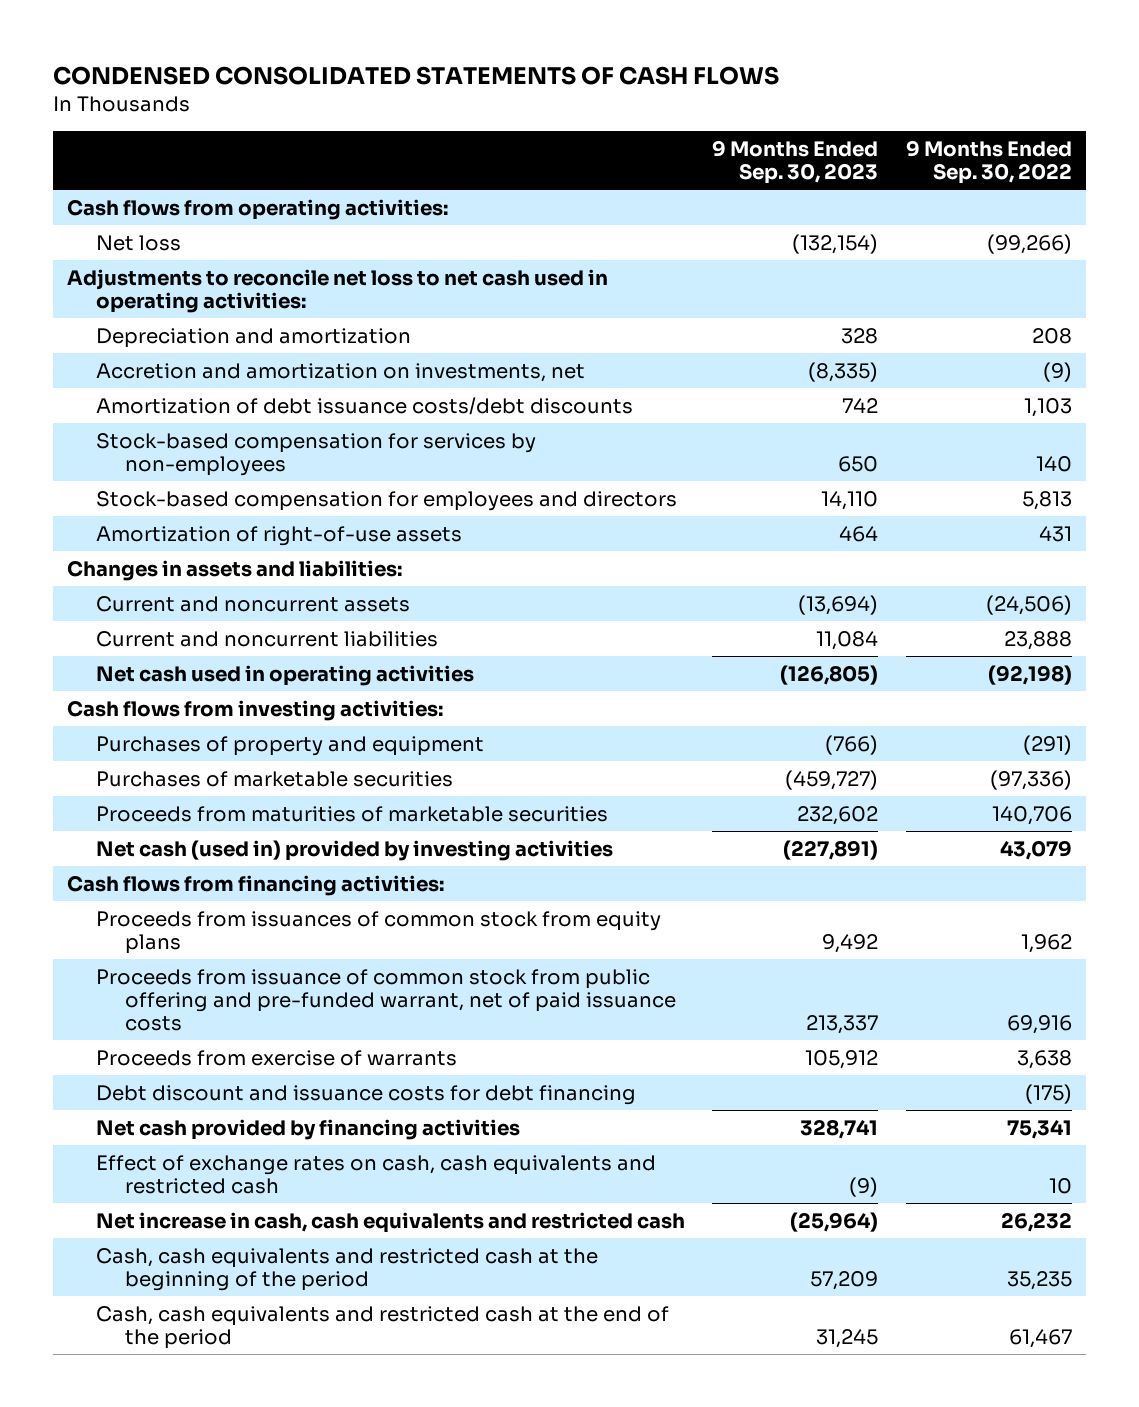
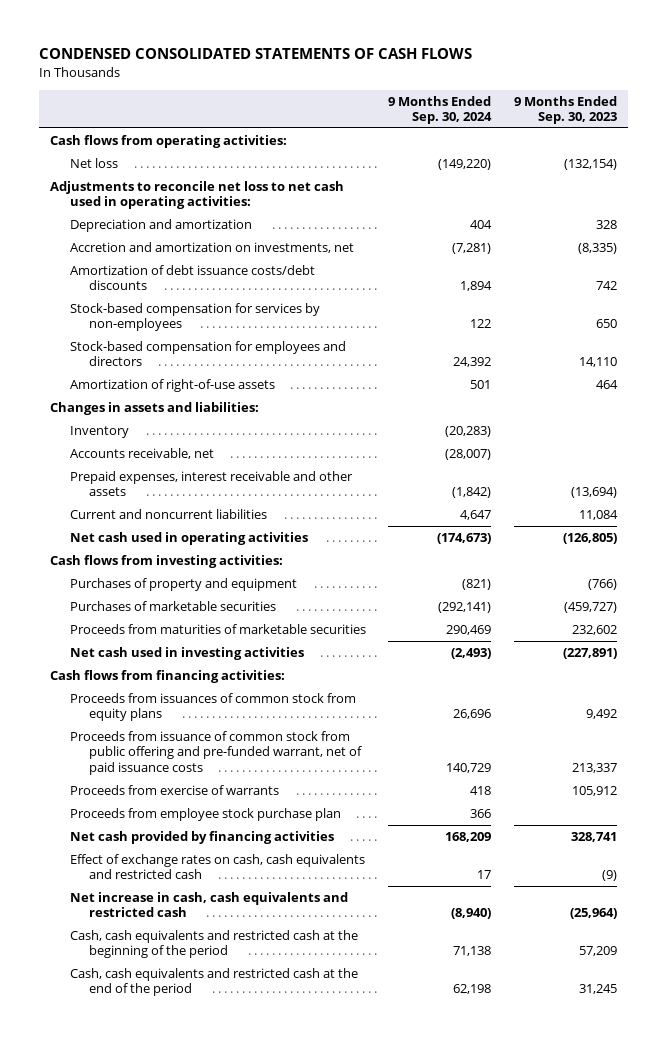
[906,139,1073,185] 9 Months Ended Sep. 30, 2022 -> none
none -> [388,95,493,125] 9 Months Ended Sep. 30, 2024
none -> [69,426,129,439] Inventory
none -> [69,448,214,460] Accounts receivable, net
[95,595,410,612] Current and noncurrent assets -> [69,471,353,497] Prepaid expenses, interest receivable and other assets
[95,839,613,861] Net cash (used in) provided by investing activities -> [69,647,304,661] Net cash used in investing activities
[95,1084,636,1105] Debt discount and issuance costs for debt financing -> none
none -> [69,808,341,822] Proceeds from employee stock purchase plan

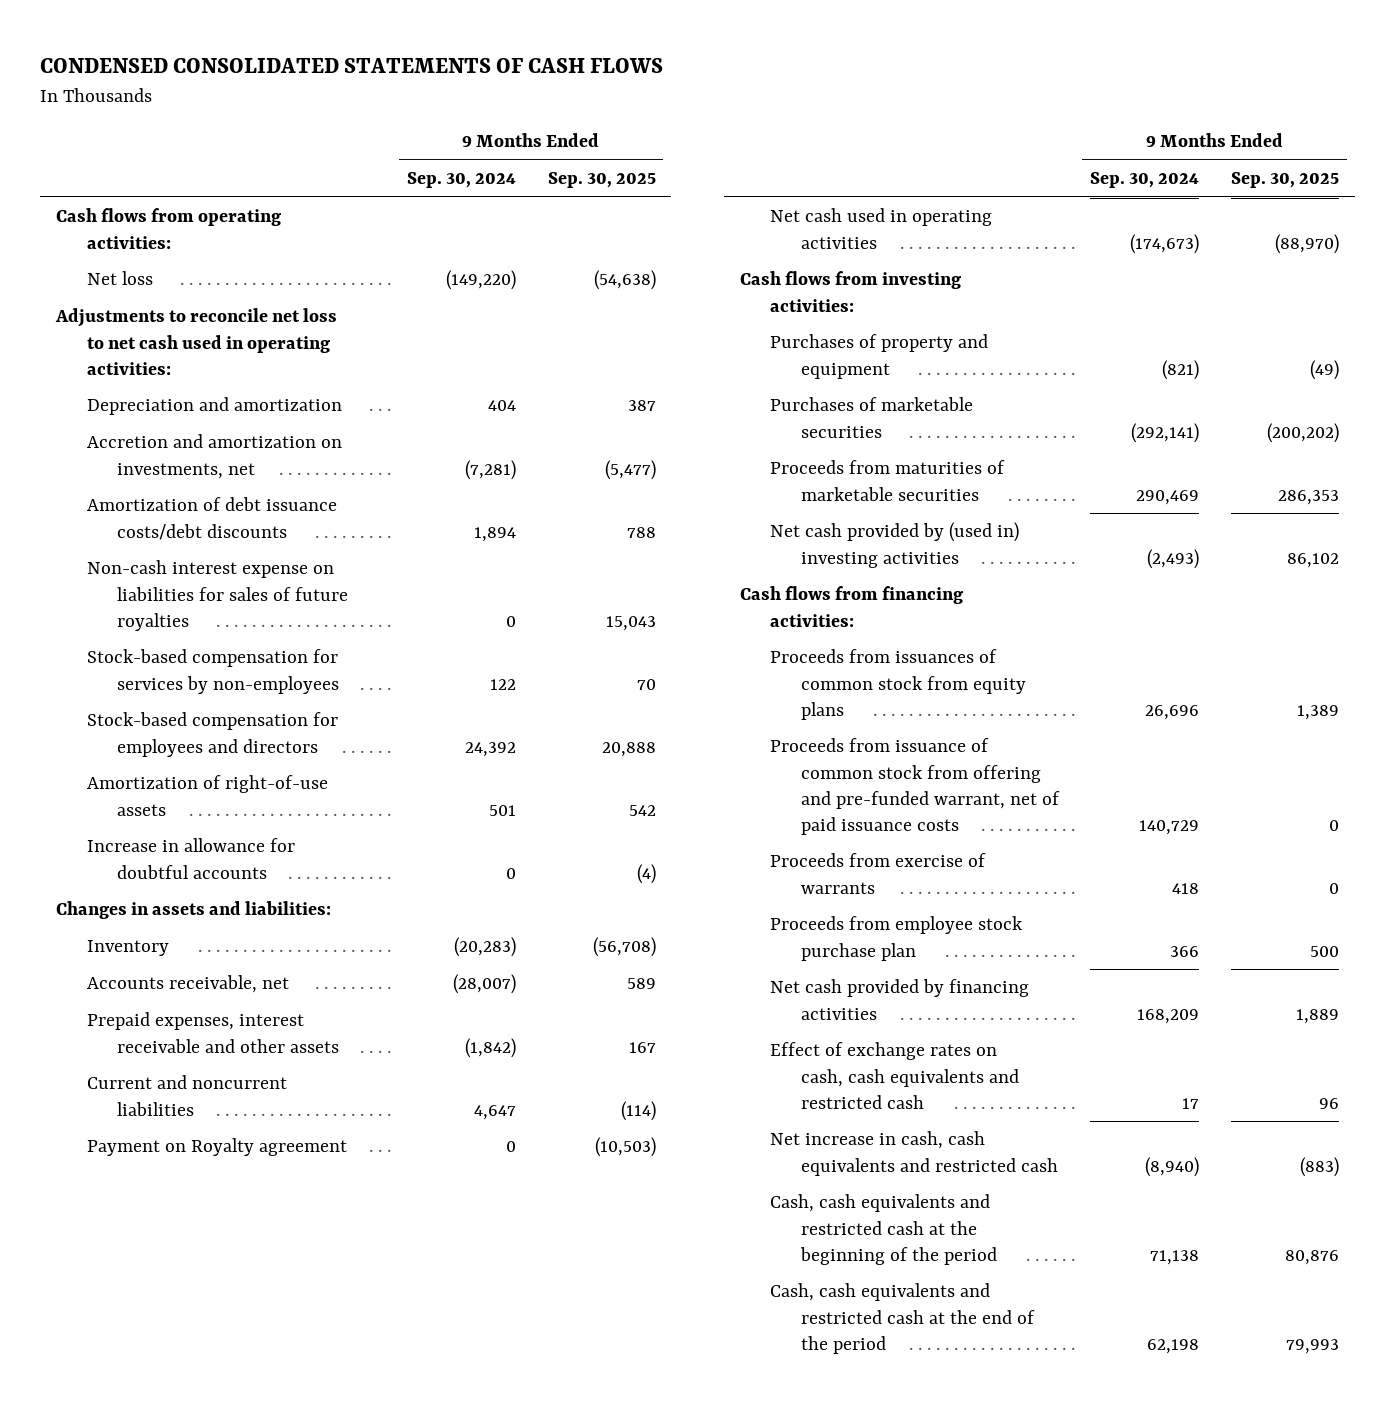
[513,95,617,125] 9 Months Ended Sep. 30, 2023 -> none
none -> [547,172,656,189] Sep. 30, 2025
none -> [86,560,348,631] Non-cash interest expense on liabilities for sales of future royalties
none -> [86,838,295,879] Increase in allowance for doubtful accounts
none -> [86,1138,347,1157] Payment on Royalty agreement
[69,647,304,661] Net cash used in investing activities -> [770,522,1020,568] Net cash provided by (used in) investing activities
[69,731,363,775] Proceeds from issuance of common stock from public offering and pre-funded warrant, net of paid issuance costs -> [770,738,1060,835] Proceeds from issuance of common stock from offering and pre-funded warrant, net of paid issuance costs

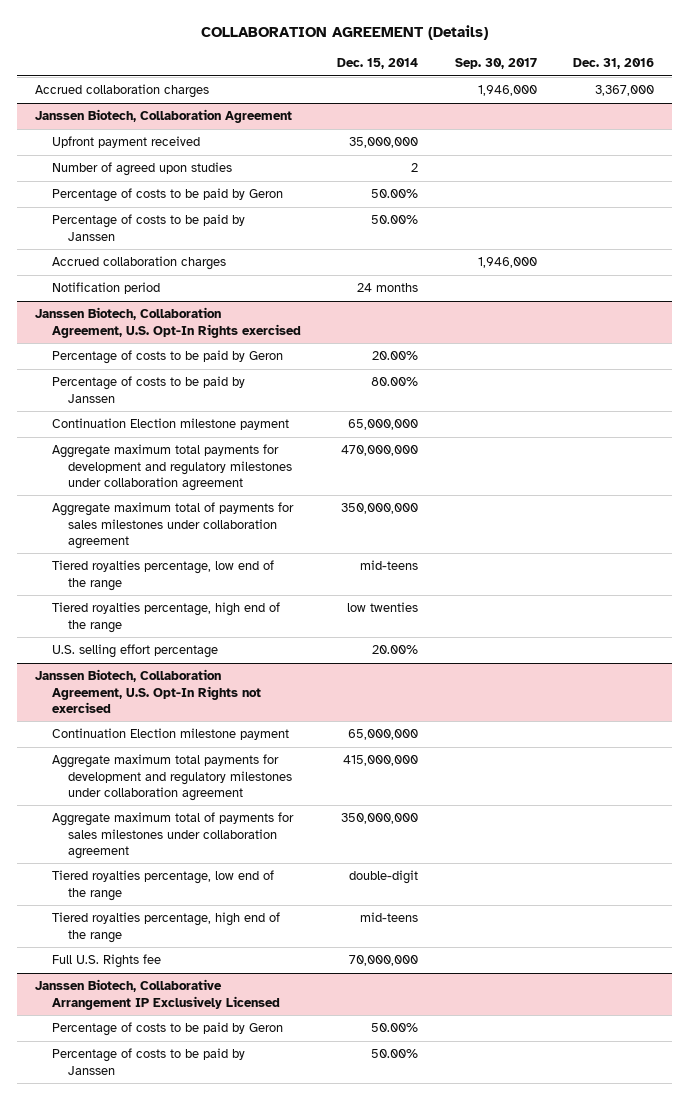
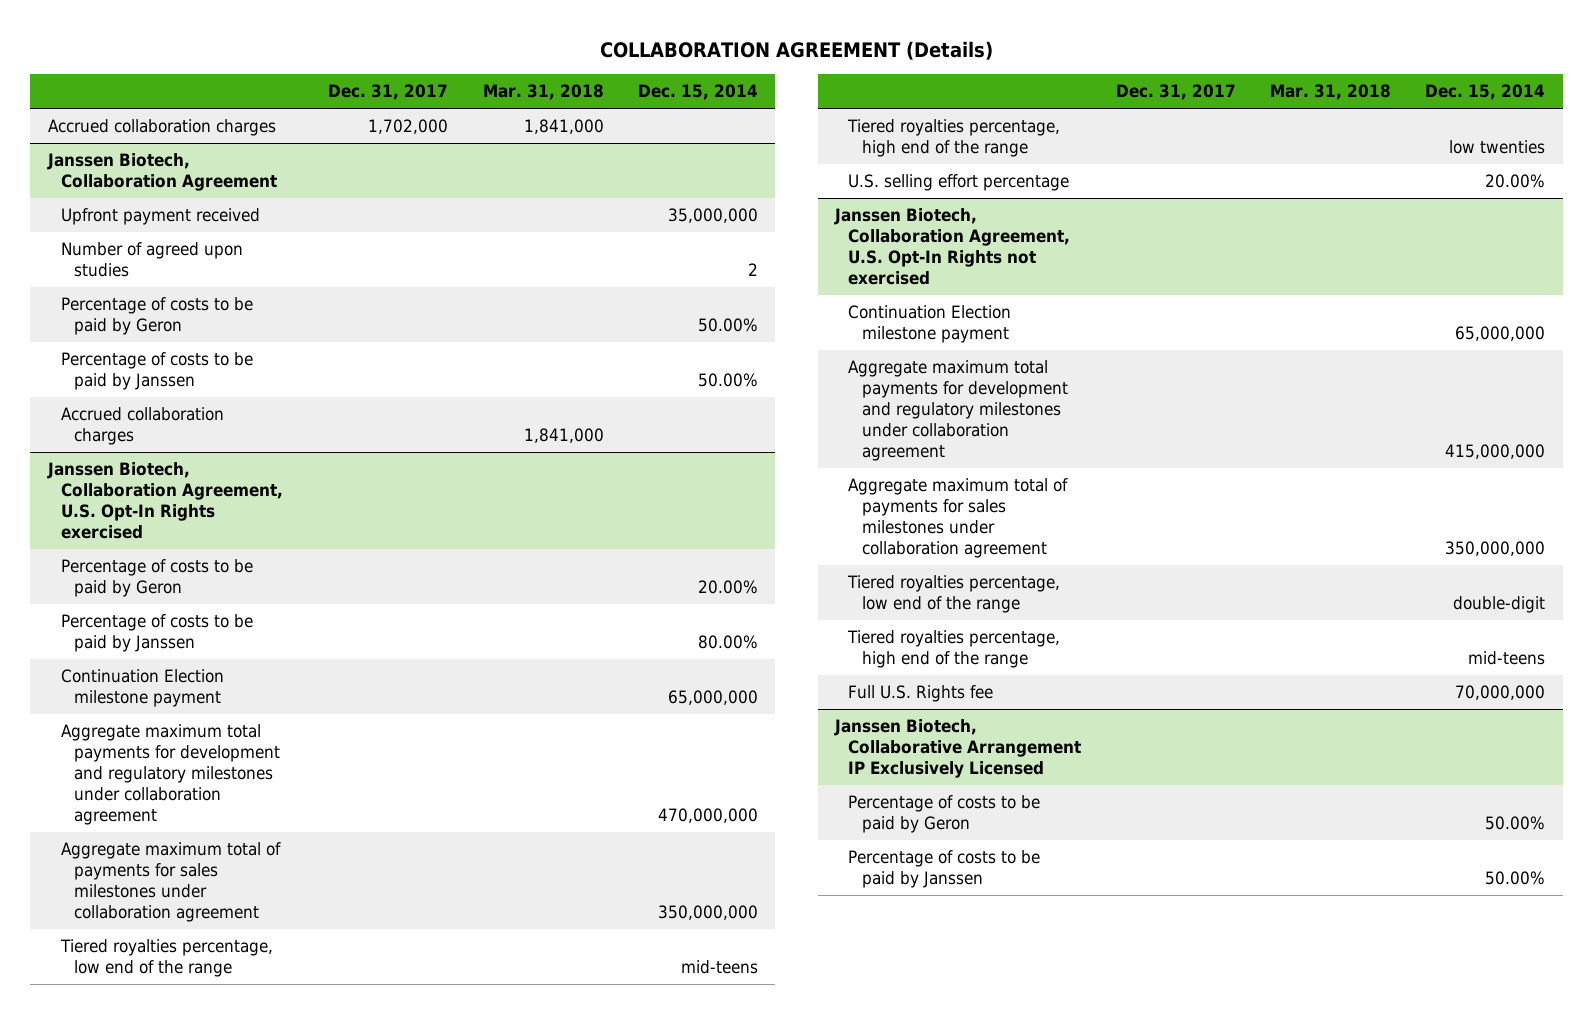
[454,58,537,70] Sep. 30, 2017 -> none
[573,58,655,70] Dec. 31, 2016 -> none
none -> [328,84,449,101] Dec. 31, 2017
none -> [482,84,604,101] Mar. 31, 2018
[51,282,160,295] Notification period -> none

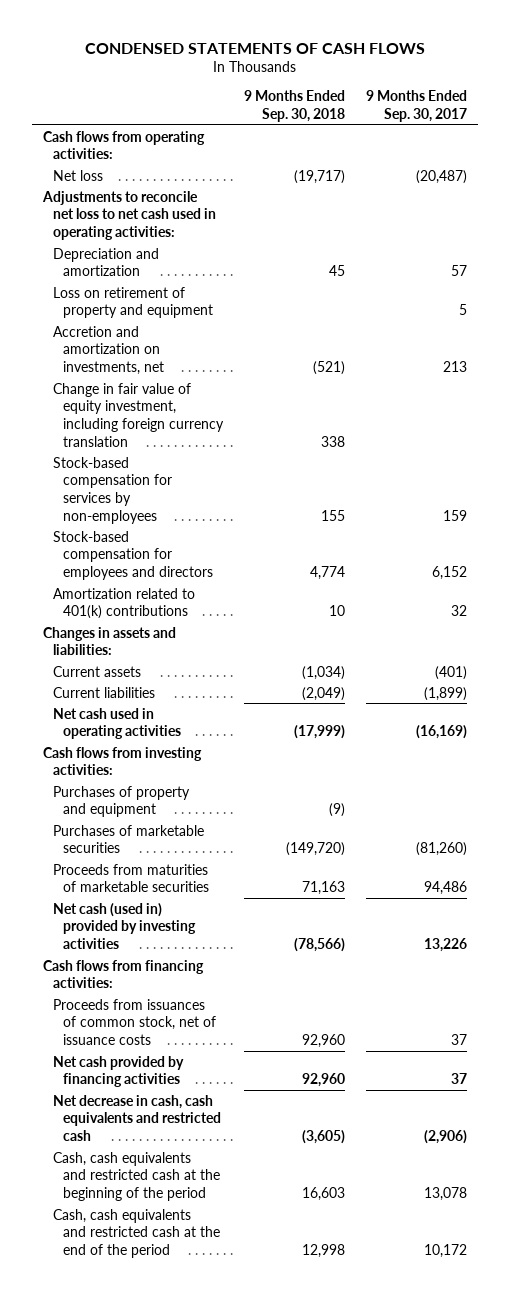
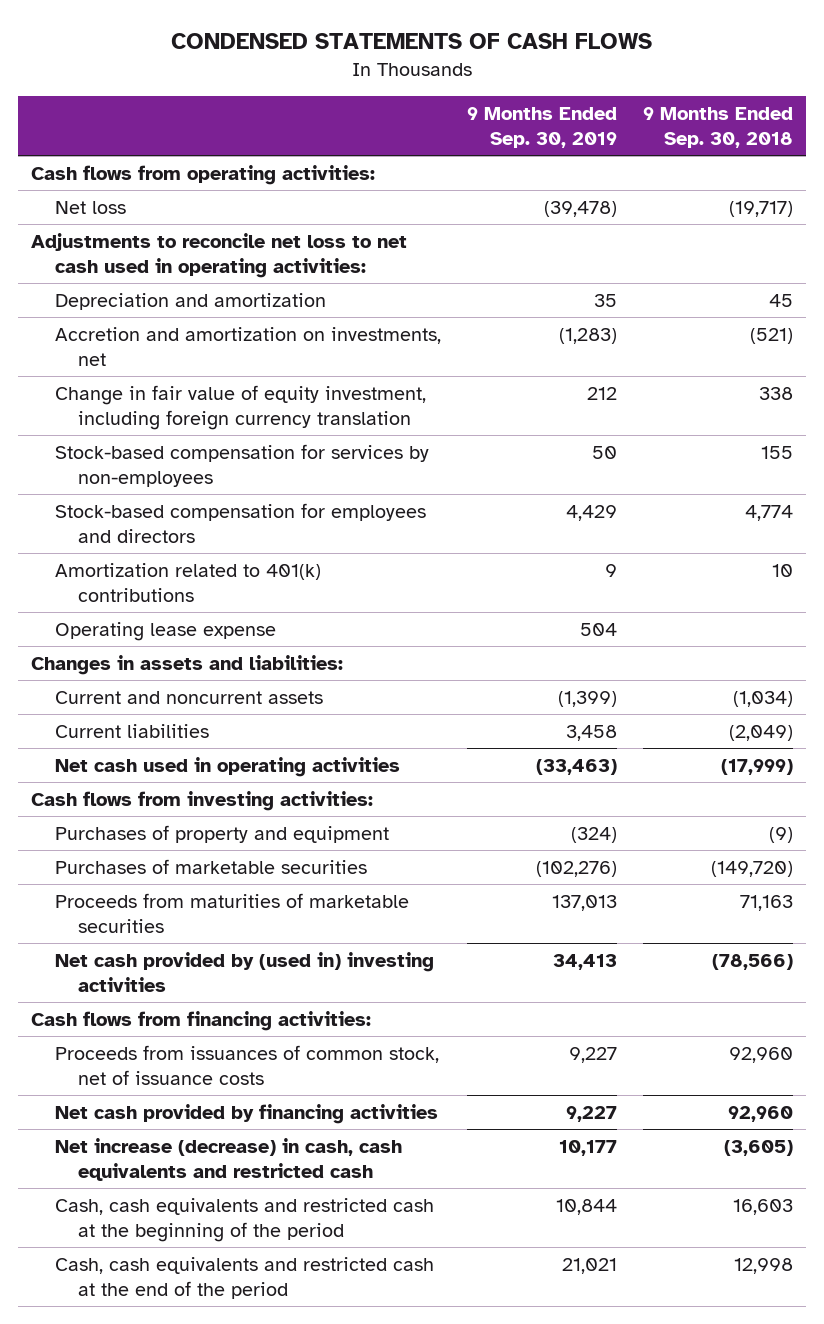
[366,90,468,123] 9 Months Ended Sep. 30, 2017 -> none
none -> [466,106,617,149] 9 Months Ended Sep. 30, 2019
[52,286,213,319] Loss on retirement of property and equipment -> none
none -> [54,621,276,641] Operating lease expense
[52,665,141,677] Current assets -> [54,690,323,704] Current and noncurrent assets
[52,902,196,949] Net cash (used in) provided by investing activities -> [54,951,434,993] Net cash provided by (used in) investing activities
[52,1094,221,1141] Net decrease in cash, cash equivalents and restricted cash -> [54,1137,402,1182] Net increase (decrease) in cash, cash equivalents and restricted cash

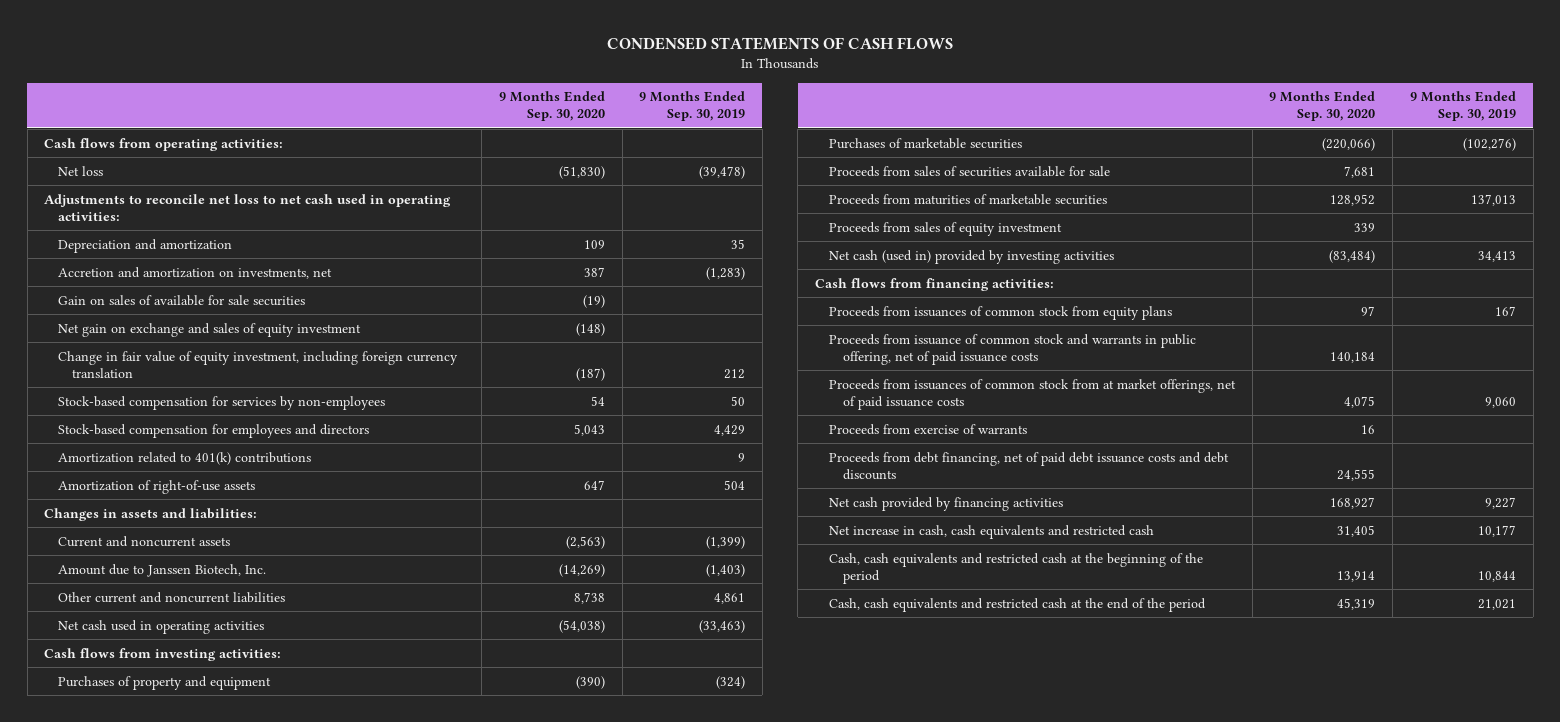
[643,106,794,149] 9 Months Ended Sep. 30, 2018 -> none
none -> [498,91,605,122] 9 Months Ended Sep. 30, 2020
none -> [58,294,306,306] Gain on sales of available for sale securities
none -> [58,322,362,337] Net gain on exchange and sales of equity investment
[54,621,276,641] Operating lease expense -> none
none -> [58,479,256,494] Amortization of right-of-use assets
[54,723,209,738] Current liabilities -> none
none -> [58,563,267,577] Amount due to Janssen Biotech, Inc.
none -> [58,591,286,603] Other current and noncurrent liabilities
none -> [829,165,1111,177] Proceeds from sales of securities available for sale
none -> [829,221,1063,236] Proceeds from sales of equity investment
[54,951,434,993] Net cash provided by (used in) investing activities -> [829,249,1115,264] Net cash (used in) provided by investing activities
none -> [829,305,1173,320] Proceeds from issuances of common stock from equity plans
none -> [829,333,1197,365] Proceeds from issuance of common stock and warrants in public offering, net of paid issuance costs
[54,1044,439,1086] Proceeds from issuances of common stock, net of issuance costs -> [829,378,1237,410] Proceeds from issuances of common stock from at market offerings, net of paid issuance costs
[568,1046,617,1063] 9,227 -> [1484,396,1516,408] 9,060
none -> [829,423,1028,435] Proceeds from exercise of warrants
none -> [829,451,1230,480] Proceeds from debt financing, net of paid debt issuance costs and debt discounts
[54,1137,402,1182] Net increase (decrease) in cash, cash equivalents and restricted cash -> [829,524,1155,539] Net increase in cash, cash equivalents and restricted cash

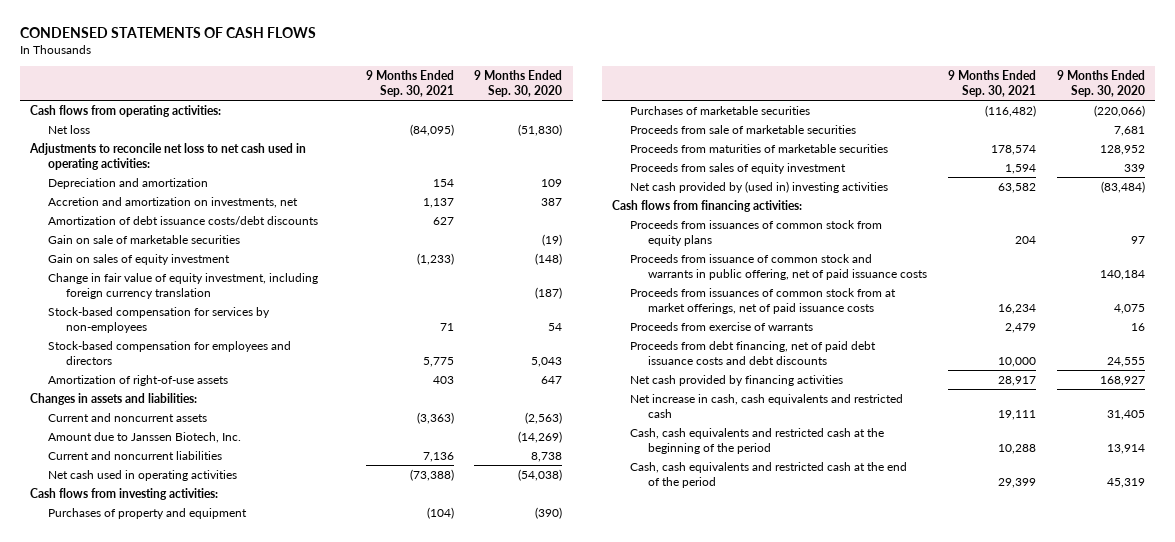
[639,91,746,122] 9 Months Ended Sep. 30, 2019 -> none
none -> [365,69,454,98] 9 Months Ended Sep. 30, 2021
none -> [48,215,319,225] Amortization of debt issuance costs/debt discounts
[58,294,306,306] Gain on sales of available for sale securities -> [48,234,241,244] Gain on sale of marketable securities
[58,322,362,337] Net gain on exchange and sales of equity investment -> [48,253,231,265] Gain on sales of equity investment
[58,451,312,465] Amortization related to 401(k) contributions -> none
[58,591,286,603] Other current and noncurrent liabilities -> [48,450,223,460] Current and noncurrent liabilities
[829,165,1111,177] Proceeds from sales of securities available for sale -> [630,124,857,134] Proceeds from sale of marketable securities
[829,249,1115,264] Net cash (used in) provided by investing activities -> [630,180,889,193] Net cash provided by (used in) investing activities

